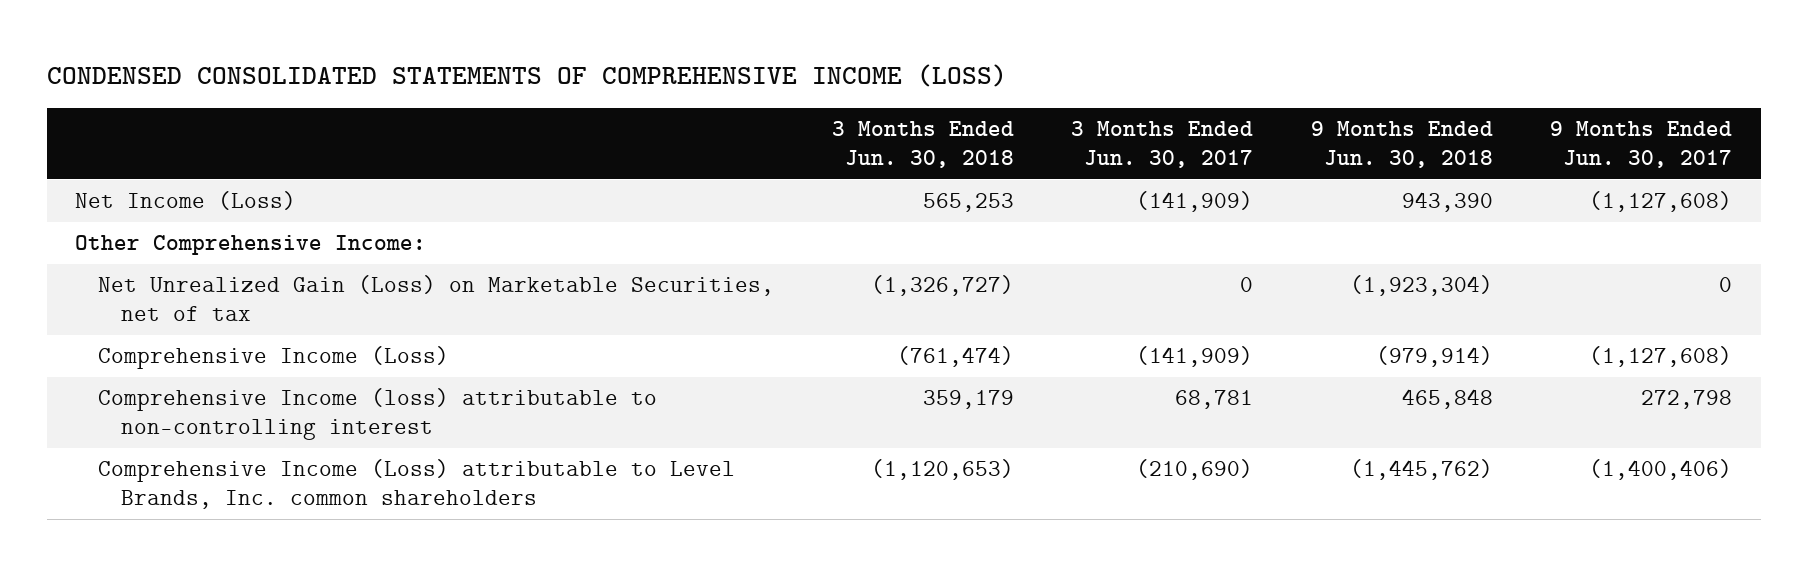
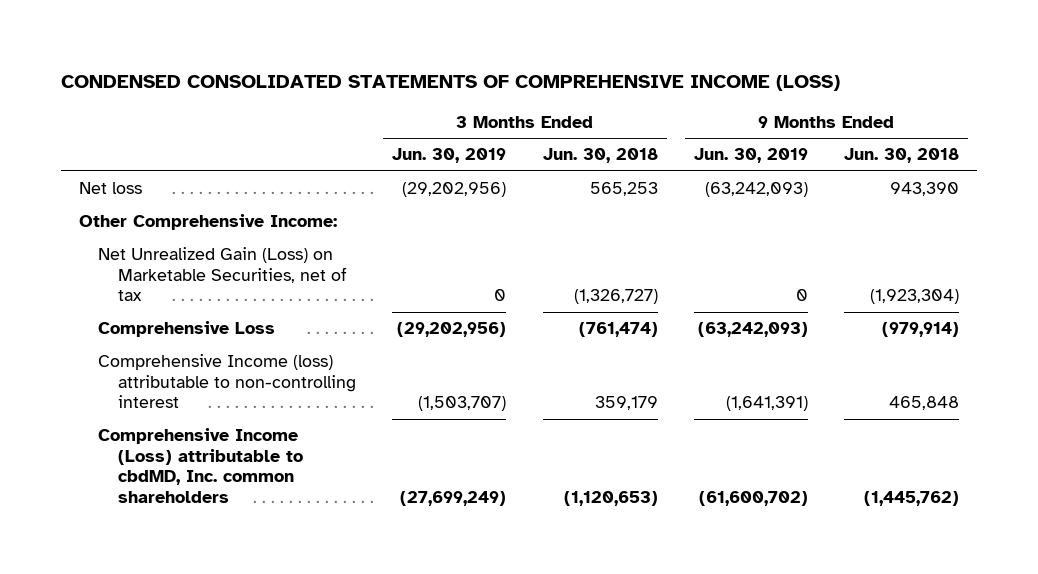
[1071,121,1254,169] 3 Months Ended Jun. 30, 2017 -> none
[1550,121,1733,169] 9 Months Ended Jun. 30, 2017 -> none
none -> [392,148,507,164] Jun. 30, 2019
none -> [693,148,808,164] Jun. 30, 2019
[75,191,297,211] Net Income (Loss) -> [78,182,142,195] Net loss
[98,346,450,370] Comprehensive Income (Loss) -> [98,321,276,338] Comprehensive Loss
[98,459,736,510] Comprehensive Income (Loss) attributable to Level Brands, Inc. common shareholders -> [98,428,304,503] Comprehensive Income (Loss) attributable to cbdMD, Inc. common shareholders

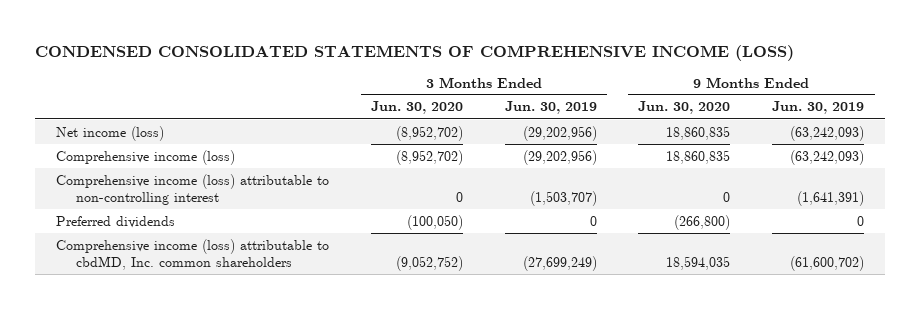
[542,148,658,164] Jun. 30, 2018 -> none
[843,148,959,164] Jun. 30, 2018 -> none
none -> [370,101,463,115] Jun. 30, 2020
none -> [638,101,731,115] Jun. 30, 2020
[78,214,337,231] Other Comprehensive Income: -> none
[98,247,348,302] Net Unrealized Gain (Loss) on Marketable Securities, net of tax -> none
[78,182,142,195] Net loss -> [56,125,165,141] Net income (loss)
[98,321,276,338] Comprehensive Loss -> [56,149,236,165] Comprehensive income (loss)
[98,354,357,409] Comprehensive Income (loss) attributable to non-controlling interest -> [56,173,330,206] Comprehensive income (loss) attributable to non-controlling interest
none -> [56,215,176,228] Preferred dividends
[98,428,304,503] Comprehensive Income (Loss) attributable to cbdMD, Inc. common shareholders -> [56,238,330,271] Comprehensive income (loss) attributable to cbdMD, Inc. common shareholders

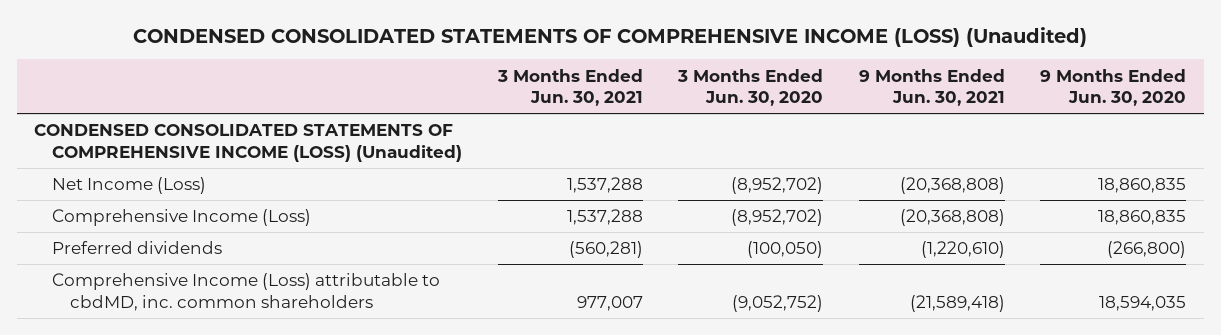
[35,45,795,62] CONDENSED CONSOLIDATED STATEMENTS OF COMPREHENSIVE INCOME (LOSS) -> [133,26,1088,47] CONDENSED CONSOLIDATED STATEMENTS OF COMPREHENSIVE INCOME (LOSS) (Unaudited)
[504,101,597,115] Jun. 30, 2019 -> none
[772,101,865,115] Jun. 30, 2019 -> none
none -> [496,68,643,107] 3 Months Ended Jun. 30, 2021
none -> [858,68,1005,107] 9 Months Ended Jun. 30, 2021
[56,173,330,206] Comprehensive income (loss) attributable to non-controlling interest -> none
none -> [34,124,463,162] CONDENSED CONSOLIDATED STATEMENTS OF COMPREHENSIVE INCOME (LOSS) (Unaudited)
[56,125,165,141] Net income (loss) -> [52,177,207,195] Net Income (Loss)
[56,149,236,165] Comprehensive income (loss) -> [52,209,312,227] Comprehensive Income (Loss)
[56,238,330,271] Comprehensive income (loss) attributable to cbdMD, Inc. common shareholders -> [52,273,441,311] Comprehensive Income (Loss) attributable to cbdMD, inc. common shareholders

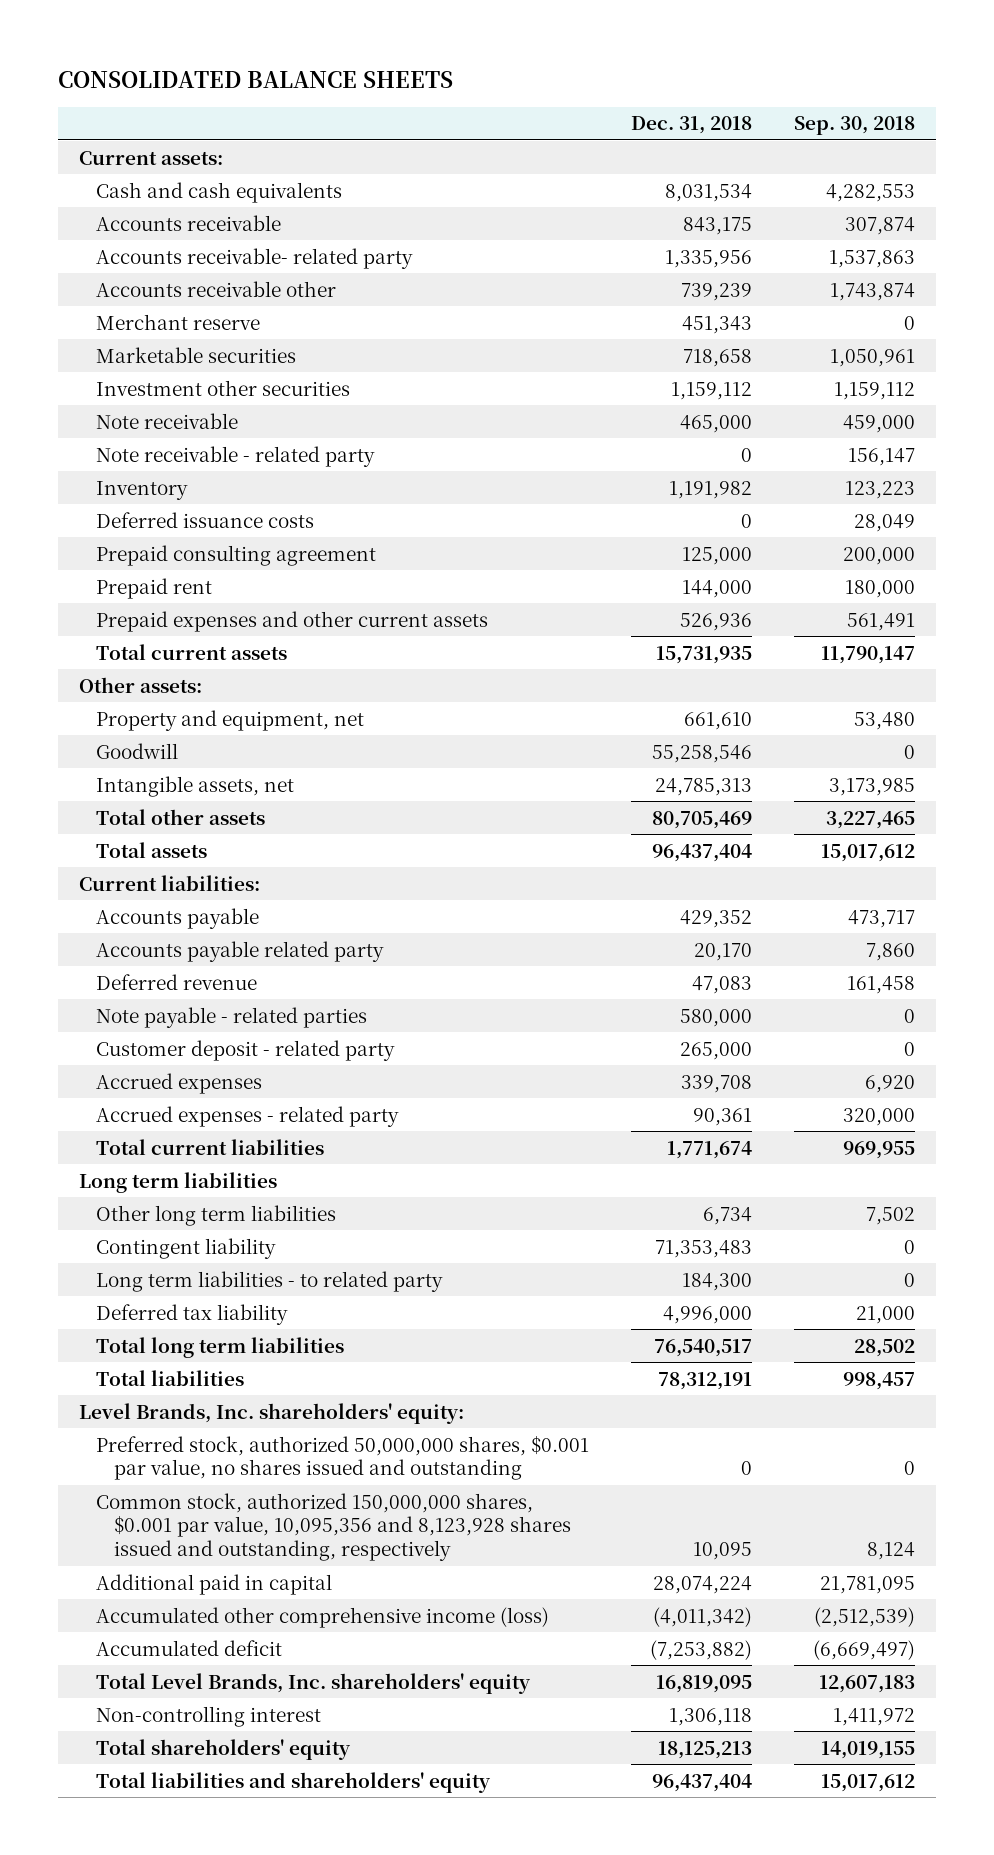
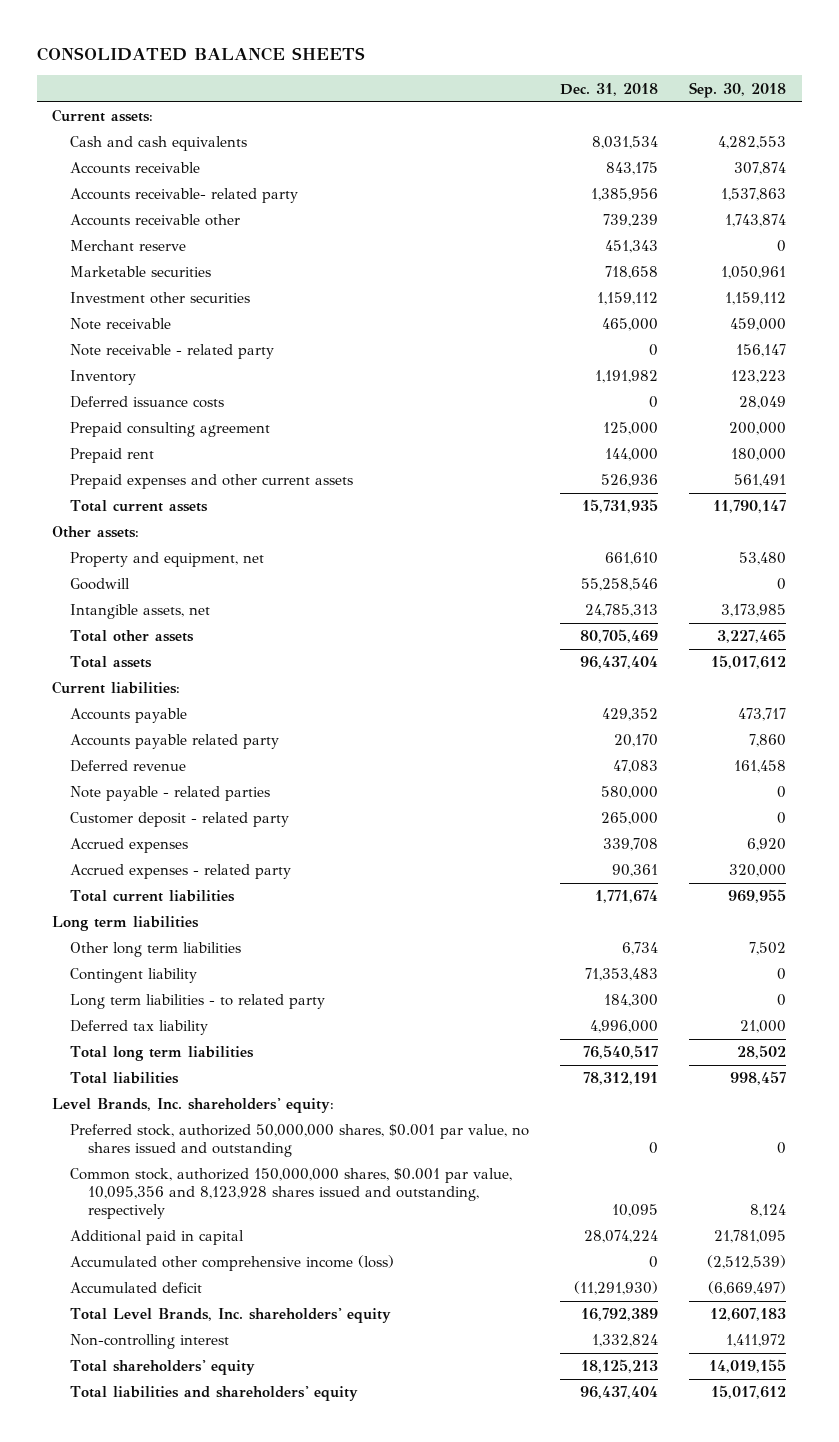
[665,249,753,268] 1,335,956 -> [591,188,659,202] 1,385,956
[653,1606,753,1627] (4,011,342) -> [649,1256,659,1269] 0
[650,1639,753,1660] (7,253,882) -> [574,1281,659,1296] (11,291,930)
[656,1674,753,1693] 16,819,095 -> [581,1308,659,1322] 16,792,389
[669,1707,753,1726] 1,306,118 -> [592,1334,659,1348] 1,332,824

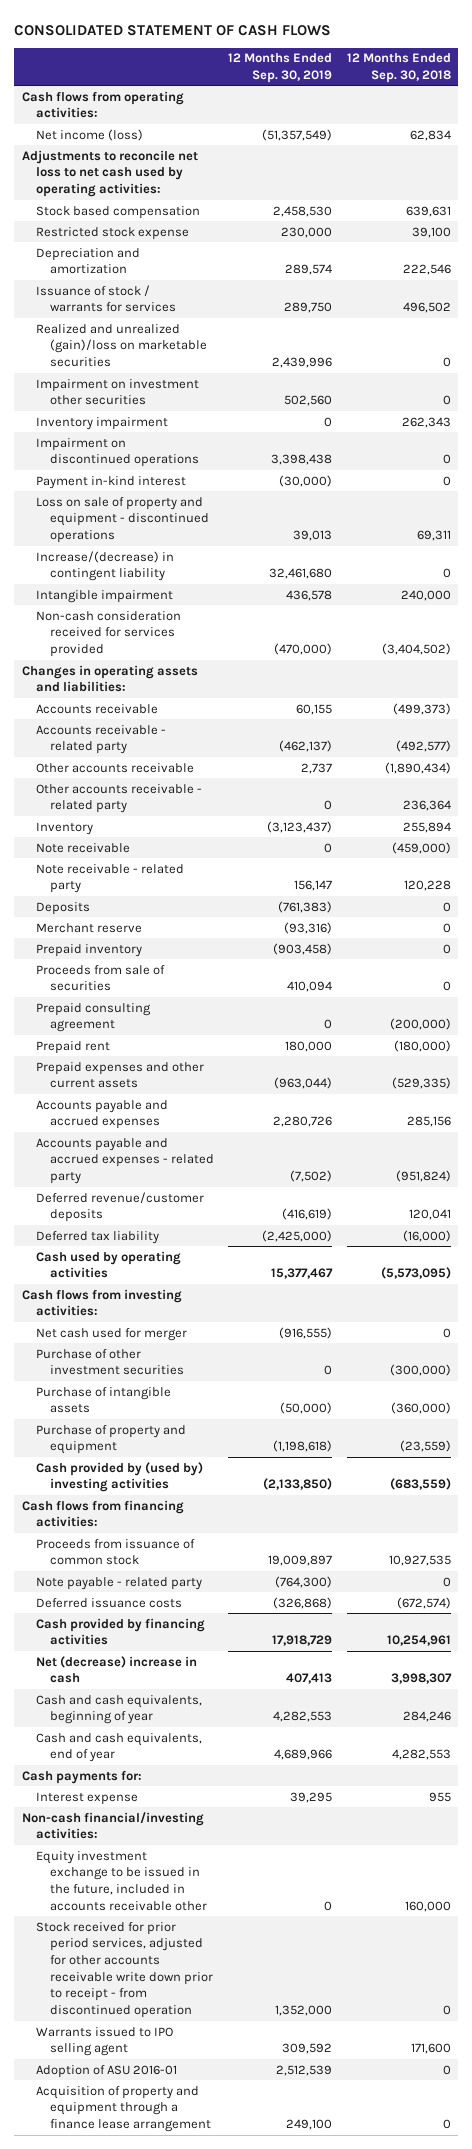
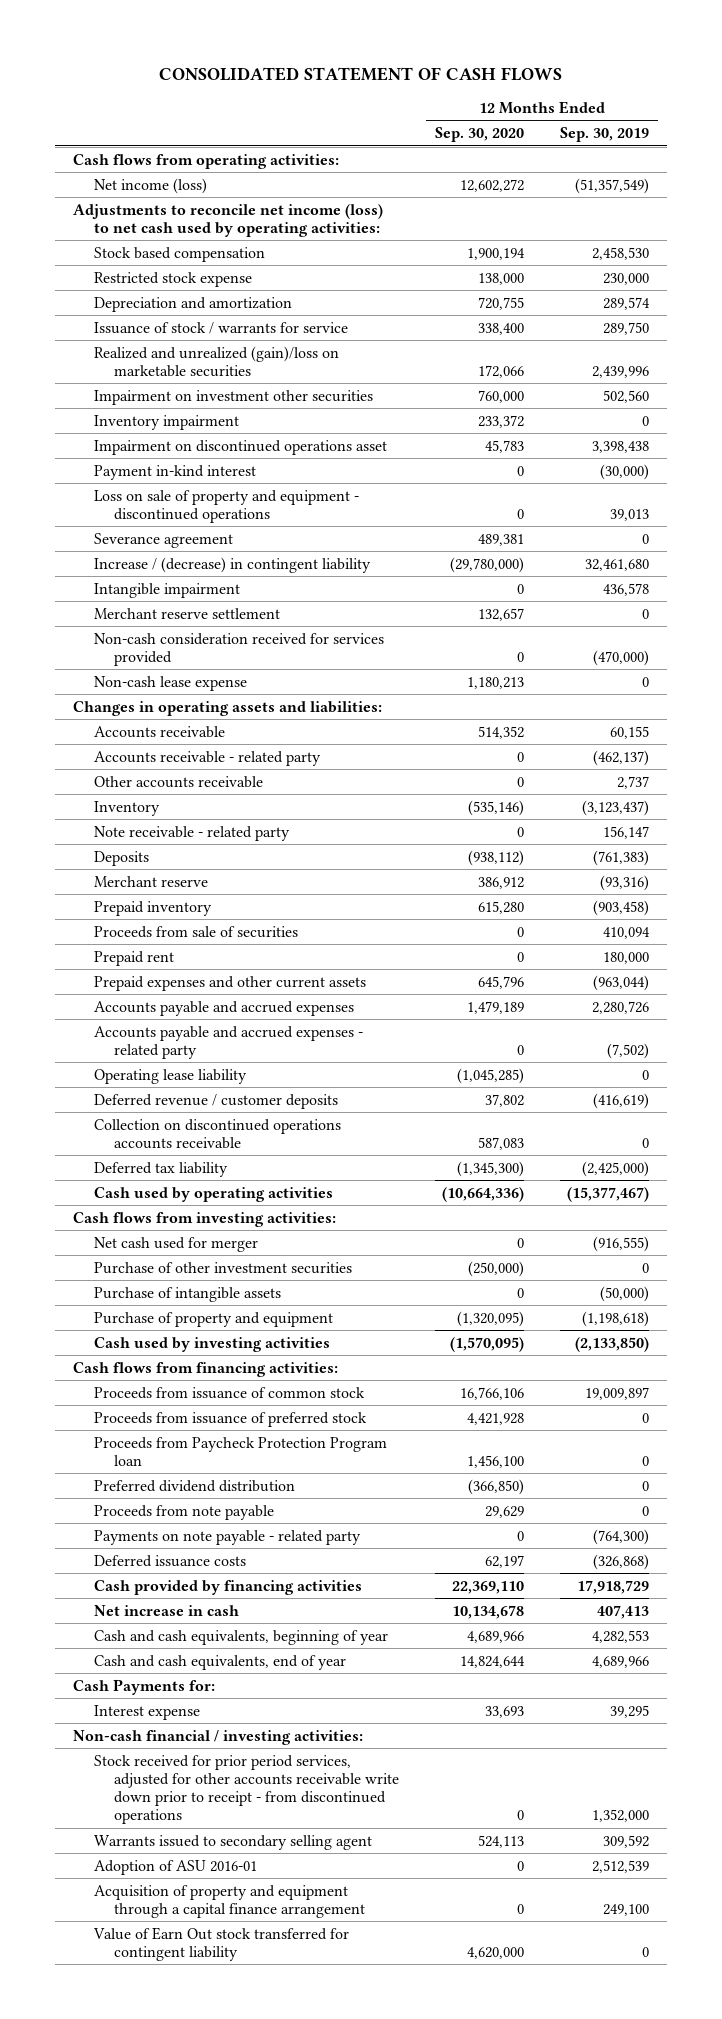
[346,53,451,83] 12 Months Ended Sep. 30, 2018 -> none
none -> [435,127,525,143] Sep. 30, 2020
[21,149,198,198] Adjustments to reconcile net loss to net cash used by operating activities: -> [73,203,384,237] Adjustments to reconcile net income (loss) to net cash used by operating activities:
[35,284,176,313] Issuance of stock / warrants for services -> [93,321,348,334] Issuance of stock / warrants for service
[35,437,199,468] Impairment on discontinued operations -> [93,439,387,455] Impairment on discontinued operations asset
none -> [93,532,233,548] Severance agreement
[35,550,174,582] Increase/(decrease) in contingent liability -> [93,556,371,573] Increase / (decrease) in contingent liability
none -> [93,607,280,619] Merchant reserve settlement
none -> [93,675,247,691] Non-cash lease expense
[35,783,202,814] Other accounts receivable - related party -> none
[35,842,130,853] Note receivable -> none
[35,1002,151,1033] Prepaid consulting agreement -> none
none -> [93,1068,247,1084] Operating lease liability
[35,1191,204,1223] Deferred revenue/customer deposits -> [93,1093,338,1109] Deferred revenue / customer deposits
none -> [93,1118,341,1149] Collection on discontinued operations accounts receivable
[271,1268,334,1280] 15,377,467 -> [567,1186,650,1202] (15,377,467)
[35,1461,203,1493] Cash provided by (used by) investing activities -> [93,1336,330,1352] Cash used by investing activities
none -> [93,1411,367,1427] Proceeds from issuance of preferred stock
none -> [93,1436,387,1466] Proceeds from Paycheck Protection Program loan
none -> [93,1479,295,1492] Preferred dividend distribution
none -> [93,1504,274,1520] Proceeds from note payable
[35,1576,202,1590] Note payable - related party -> [93,1529,361,1545] Payments on note payable - related party
[35,1655,197,1684] Net (decrease) increase in cash -> [93,1604,239,1616] Net increase in cash
[21,1769,142,1784] Cash payments for: -> [73,1678,216,1695] Cash Payments for:
[35,1850,207,1911] Equity investment exchange to be issued in the future, included in accounts receivable other -> none
[21,1811,204,1840] Non-cash financial/investing activities: -> [73,1729,364,1745] Non-cash financial / investing activities:
[35,1921,213,2018] Stock received for prior period services, adjusted for other accounts receivable write down prior to receipt - from discontinued operation -> [93,1754,400,1825] Stock received for prior period services, adjusted for other accounts receivable write down prior to receipt - from discontinued operations
[35,2026,173,2057] Warrants issued to IPO selling agent -> [93,1834,372,1850] Warrants issued to secondary selling agent
[35,2085,211,2133] Acquisition of property and equipment through a finance lease arrangement -> [93,1884,366,1918] Acquisition of property and equipment through a capital finance arrangement
none -> [92,1926,349,1961] Value of Earn Out stock transferred for contingent liability

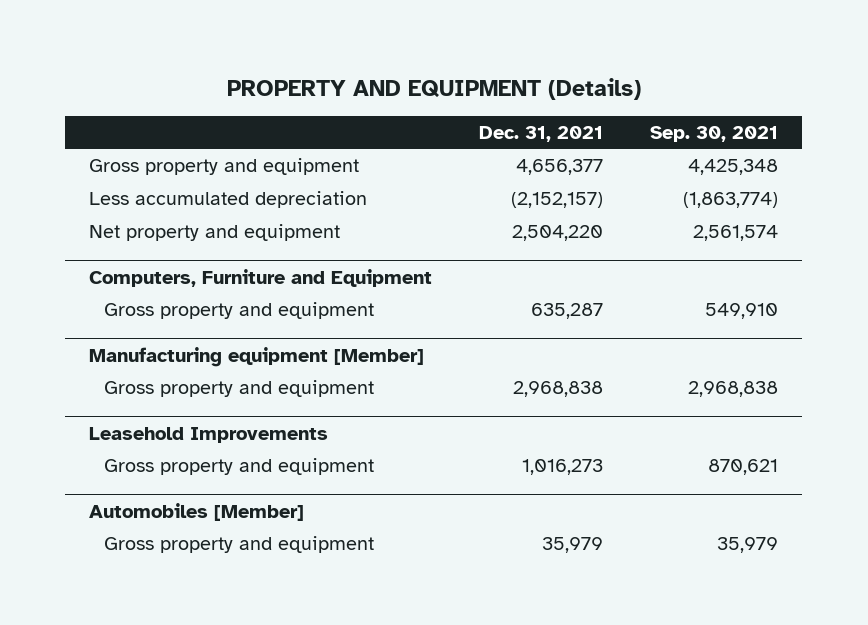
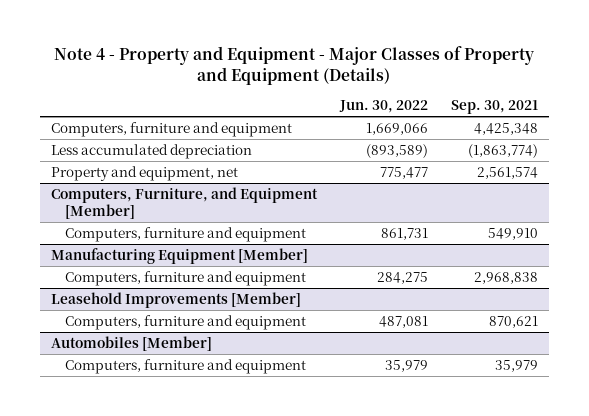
[226,77,641,100] PROPERTY AND EQUIPMENT (Details) -> [54,46,535,85] Note 4 - Property and Equipment - Major Classes of Property and Equipment (Details)
[479,125,604,142] Dec. 31, 2021 -> none
none -> [338,99,428,113] Jun. 30, 2022
[89,157,360,175] Gross property and equipment -> [51,121,293,137] Computers, furniture and equipment
[89,223,341,241] Net property and equipment -> [51,165,239,181] Property and equipment, net
[89,268,433,287] Computers, Furniture and Equipment -> [51,186,319,219] Computers, Furniture, and Equipment [Member]
[103,301,374,319] Gross property and equipment -> [65,226,307,242] Computers, furniture and equipment
[89,346,425,367] Manufacturing equipment [Member] -> [51,247,309,264] Manufacturing Equipment [Member]
[103,379,374,397] Gross property and equipment -> [65,270,307,286] Computers, furniture and equipment
[89,426,329,443] Leasehold Improvements -> [51,291,302,308] Leasehold Improvements [Member]
[103,457,374,475] Gross property and equipment -> [65,314,307,330] Computers, furniture and equipment
[103,535,374,553] Gross property and equipment -> [65,358,307,374] Computers, furniture and equipment

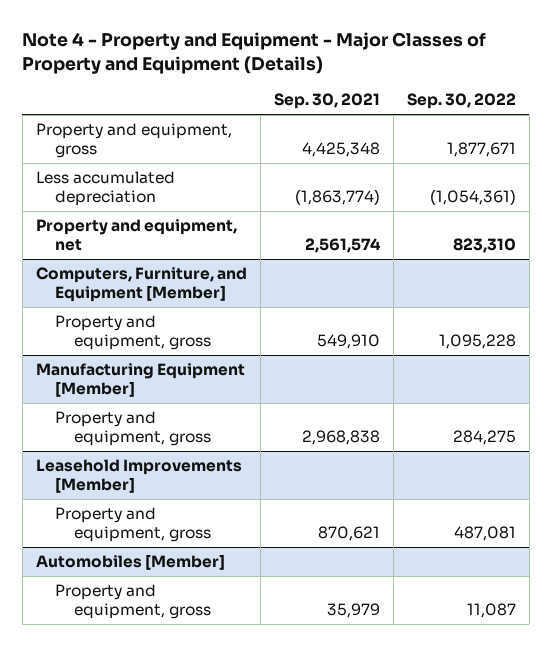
[338,99,428,113] Jun. 30, 2022 -> none
none -> [406,93,516,110] Sep. 30, 2022
[51,121,293,137] Computers, furniture and equipment -> [35,122,232,159] Property and equipment, gross
[65,226,307,242] Computers, furniture and equipment -> [54,314,212,351] Property and equipment, gross
[65,270,307,286] Computers, furniture and equipment -> [54,410,212,447] Property and equipment, gross
[65,314,307,330] Computers, furniture and equipment -> [54,506,212,543] Property and equipment, gross
[65,358,307,374] Computers, furniture and equipment -> [54,583,212,620] Property and equipment, gross

